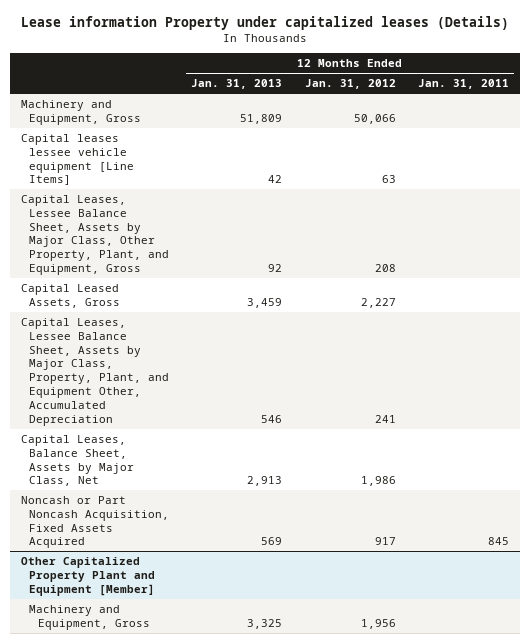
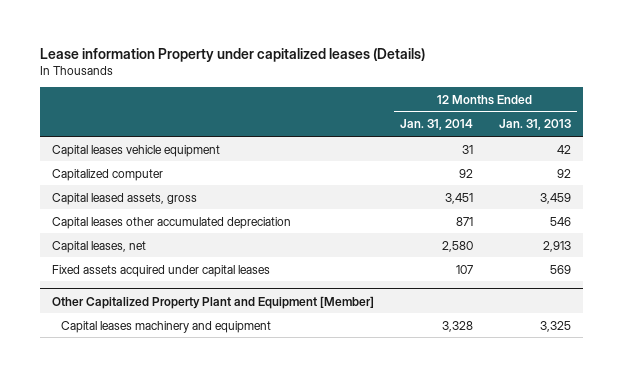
[304,79,396,90] Jan. 31, 2012 -> none
[417,79,509,90] Jan. 31, 2011 -> none
none -> [399,119,473,131] Jan. 31, 2014
[20,100,142,125] Machinery and Equipment, Gross -> none
[20,195,170,276] Capital Leases, Lessee Balance Sheet, Assets by Major Class, Other Property, Plant, and Equipment, Gross -> none
[20,134,135,186] Capital leases lessee vehicle equipment [Line Items] -> [52,144,221,157] Capital leases vehicle equipment
none -> [52,168,164,181] Capitalized computer
[20,284,121,308] Capital Leased Assets, Gross -> [52,192,198,205] Capital leased assets, gross
[20,318,170,426] Capital Leases, Lessee Balance Sheet, Assets by Major Class, Property, Plant, and Equipment Other, Accumulated Depreciation -> [52,216,292,229] Capital leases other accumulated depreciation
[20,435,135,487] Capital Leases, Balance Sheet, Assets by Major Class, Net -> [52,240,147,253] Capital leases, net
[20,496,170,549] Noncash or Part Noncash Acquisition, Fixed Assets Acquired -> [52,264,271,277] Fixed assets acquired under capital leases
[29,605,150,630] Machinery and Equipment, Gross -> [61,320,272,333] Capital leases machinery and equipment

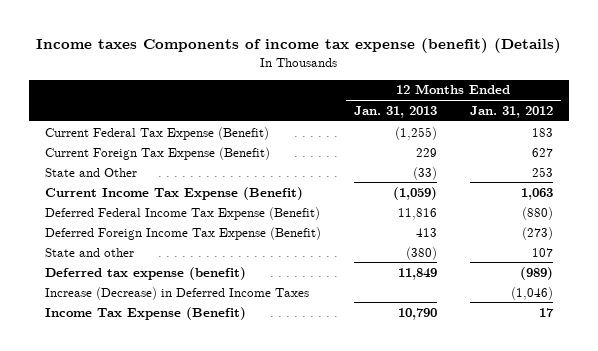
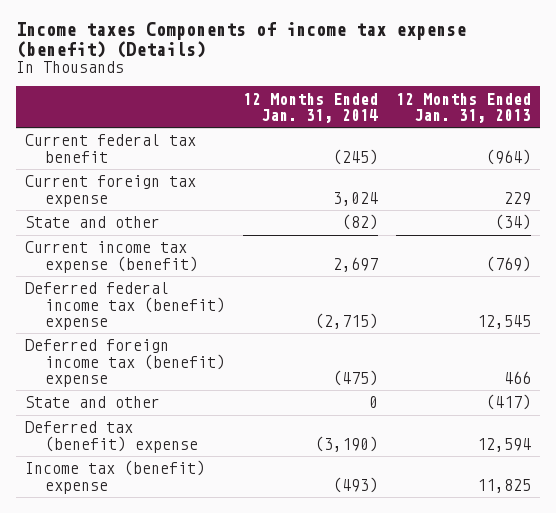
[469,105,553,118] Jan. 31, 2012 -> none
none -> [242,92,378,123] 12 Months Ended Jan. 31, 2014
[45,286,310,300] Increase (Decrease) in Deferred Income Taxes -> none
[45,126,270,140] Current Federal Tax Expense (Benefit) -> [24,134,196,163] Current federal tax benefit
[394,126,437,140] (1,255) -> [485,148,531,165] (964)
[45,146,271,160] Current Foreign Tax Expense (Benefit) -> [24,175,196,207] Current foreign tax expense
[45,167,138,177] State and Other -> [24,216,160,229] State and other
[412,166,437,180] (33) -> [494,214,531,231] (34)
[45,186,304,200] Current Income Tax Expense (Benefit) -> [24,241,199,273] Current income tax expense (benefit)
[392,186,437,200] (1,059) -> [485,255,531,272] (769)
[45,206,321,220] Deferred Federal Income Tax Expense (Benefit) -> [24,282,226,330] Deferred federal income tax (benefit) expense
[397,207,437,220] 11,816 -> [476,314,531,329] 12,545
[45,226,322,240] Deferred Foreign Income Tax Expense (Benefit) -> [24,339,226,387] Deferred foreign income tax (benefit) expense
[415,227,437,237] 413 -> [503,370,531,384] 466
[405,246,437,260] (380) -> [485,394,531,411] (417)
[45,266,247,280] Deferred tax expense (benefit) -> [24,421,199,453] Deferred tax (benefit) expense
[397,267,437,280] 11,849 -> [476,437,531,452] 12,594
[45,306,247,320] Income Tax Expense (Benefit) -> [24,460,205,494] Income tax (benefit) expense
[397,307,437,320] 10,790 -> [476,478,531,493] 11,825

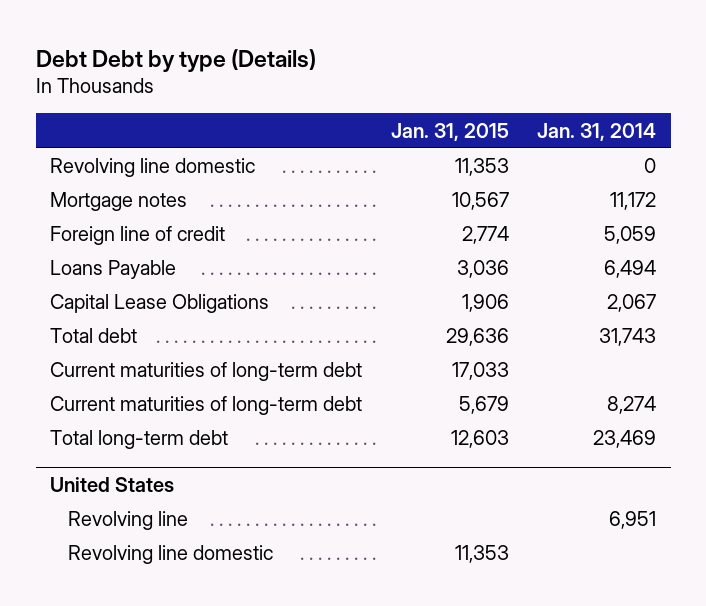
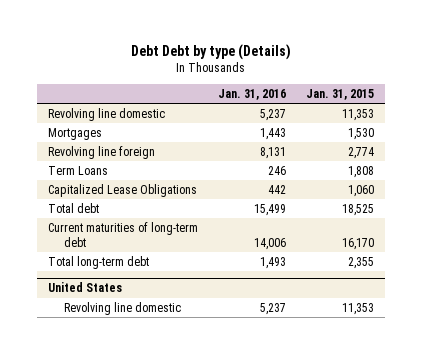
[537,122,657,141] Jan. 31, 2014 -> none
none -> [217,88,286,100] Jan. 31, 2016
[50,192,188,212] Mortgage notes -> none
[50,396,363,416] Current maturities of long-term debt -> none
none -> [47,127,102,140] Mortgages
[50,226,226,246] Foreign line of credit -> [47,145,155,159] Revolving line foreign
[50,260,177,280] Loans Payable -> [47,165,108,175] Term Loans
[456,260,509,279] 3,036 -> [348,165,375,178] 1,808
[50,294,270,314] Capital Lease Obligations -> [47,183,197,197] Capitalized Lease Obligations
[461,294,509,313] 1,906 -> [348,184,375,197] 1,060
[445,328,509,347] 29,636 -> [342,203,375,216] 18,525
[451,362,509,381] 17,033 -> [342,238,375,251] 16,170
[450,430,509,449] 12,603 -> [348,256,375,269] 2,355
[67,511,188,531] Revolving line -> none

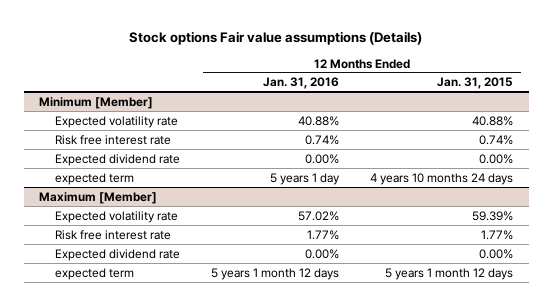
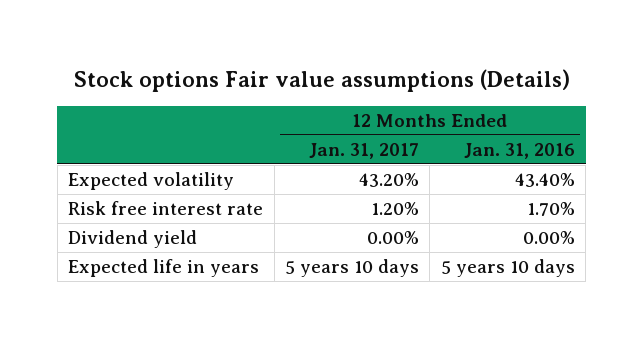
[437,77,514,90] Jan. 31, 2015 -> none
none -> [309,142,420,159] Jan. 31, 2017
[39,96,154,109] Minimum [Member] -> none
[39,191,158,204] Maximum [Member] -> none
[54,210,178,223] Expected volatility rate -> none
[54,229,171,240] Risk free interest rate -> none
[54,248,180,261] Expected dividend rate -> none
[54,267,134,280] expected term -> none
[54,115,178,128] Expected volatility rate -> [68,171,235,190] Expected volatility
[297,115,339,126] 40.88% -> [514,172,575,187] 43.40%
[304,134,339,145] 0.74% -> [526,201,575,216] 1.70%
[54,153,180,166] Expected dividend rate -> [68,229,198,248] Dividend yield
[54,172,134,185] expected term -> [68,258,260,277] Expected life in years
[269,172,340,185] 5 years 1 day -> [440,258,575,277] 5 years 10 days

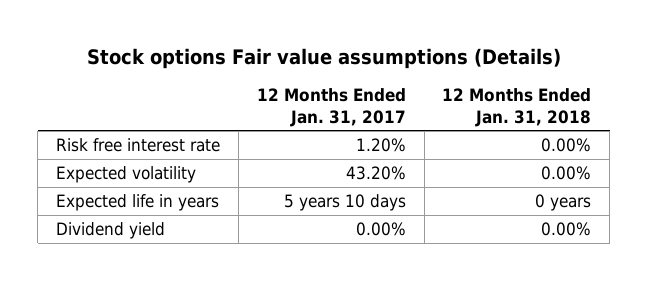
[463,142,575,159] Jan. 31, 2016 -> none
none -> [442,87,592,127] 12 Months Ended Jan. 31, 2018
[68,171,235,190] Expected volatility -> [56,166,197,184] Expected volatility
[68,229,198,248] Dividend yield -> [56,222,166,240] Dividend yield

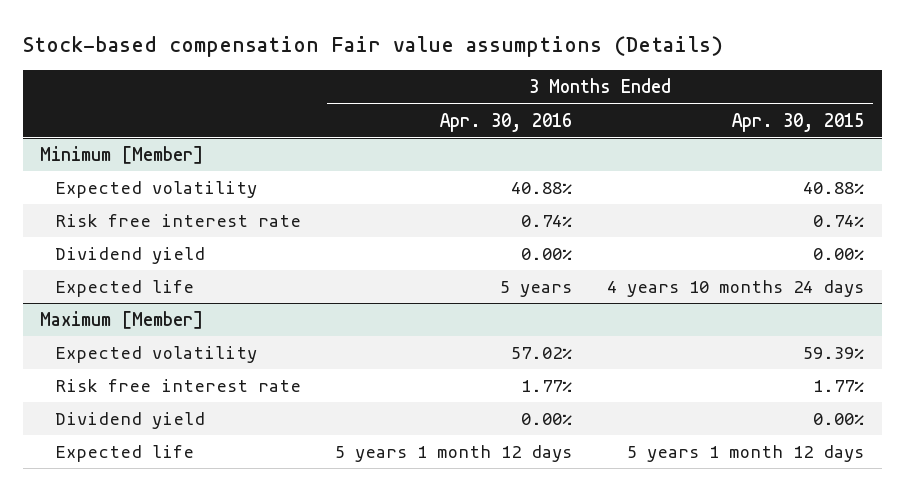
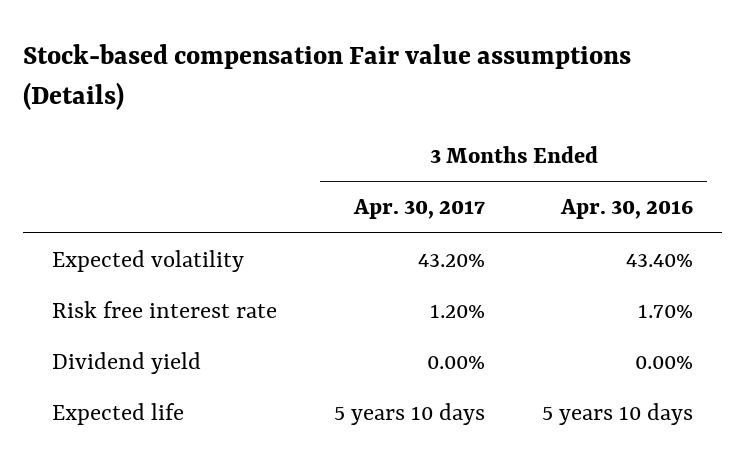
[732,112,865,132] Apr. 30, 2015 -> none
none -> [352,199,485,220] Apr. 30, 2017
[40,146,204,165] Minimum [Member] -> none
[54,247,205,265] Dividend yield -> none
[54,280,194,298] Expected life -> none
[40,311,204,330] Maximum [Member] -> none
[54,346,257,364] Expected volatility -> none
[54,379,301,393] Risk free interest rate -> none
[511,182,573,195] 40.88% -> [626,254,694,268] 43.40%
[521,215,573,228] 0.74% -> [638,304,694,319] 1.70%
[335,445,573,463] 5 years 1 month 12 days -> [542,403,694,426] 5 years 10 days

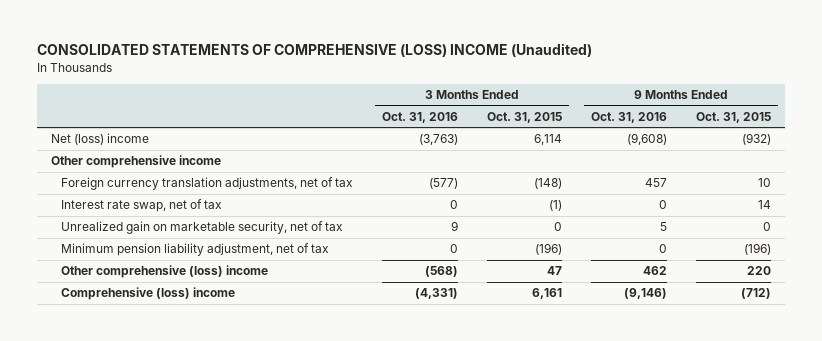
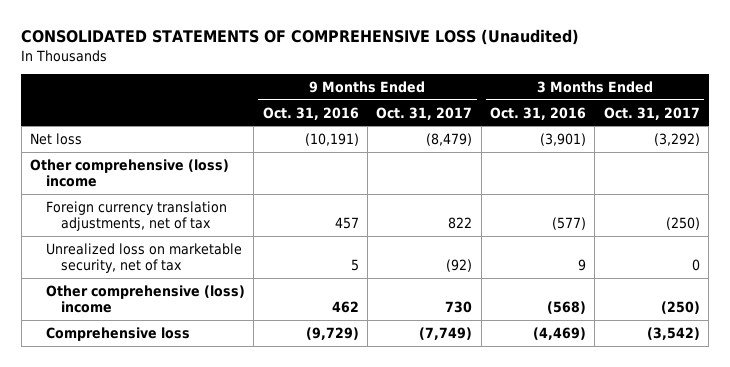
[36,43,592,58] CONSOLIDATED STATEMENTS OF COMPREHENSIVE (LOSS) INCOME (Unaudited) -> [21,29,580,46] CONSOLIDATED STATEMENTS OF COMPREHENSIVE LOSS (Unaudited)
[486,111,562,123] Oct. 31, 2015 -> none
[695,111,771,123] Oct. 31, 2015 -> none
none -> [376,106,473,120] Oct. 31, 2017
none -> [603,106,700,120] Oct. 31, 2017
[51,133,150,146] Net (loss) income -> [30,132,83,145] Net loss
[418,134,458,146] (3,763) -> [540,132,587,146] (3,901)
[626,133,667,146] (9,608) -> [304,132,359,146] (10,191)
[51,155,222,169] Other comprehensive income -> [30,158,230,187] Other comprehensive (loss) income
[60,199,222,213] Interest rate swap, net of tax -> none
[60,243,329,257] Minimum pension liability adjustment, net of tax -> none
[60,221,343,235] Unrealized gain on marketable security, net of tax -> [45,242,242,273] Unrealized loss on marketable security, net of tax
[60,287,235,301] Comprehensive (loss) income -> [45,326,190,341] Comprehensive loss
[414,288,458,300] (4,331) -> [533,326,587,340] (4,469)
[623,288,667,300] (9,146) -> [305,326,359,340] (9,729)

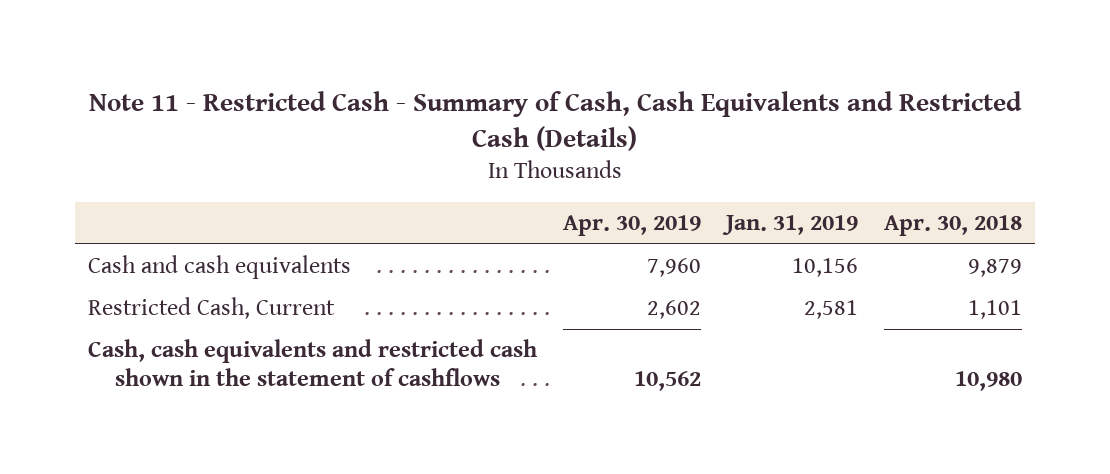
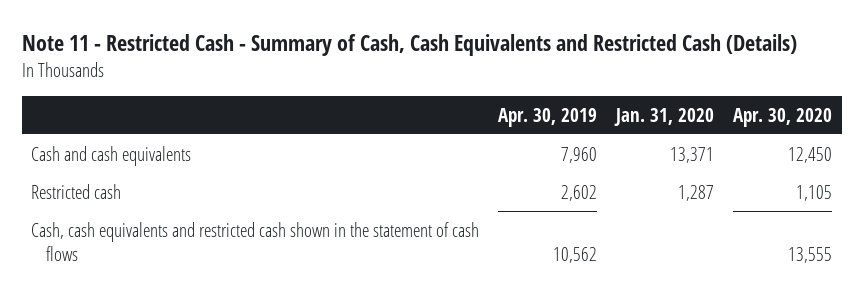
[722,215,859,236] Jan. 31, 2019 -> none
[884,215,1023,237] Apr. 30, 2018 -> none
none -> [614,107,715,126] Jan. 31, 2020
none -> [733,107,833,127] Apr. 30, 2020
[87,297,335,320] Restricted Cash, Current -> [31,183,122,199] Restricted cash
[87,339,537,386] Cash, cash equivalents and restricted cash shown in the statement of cashflows -> [31,221,480,261] Cash, cash equivalents and restricted cash shown in the statement of cash flows

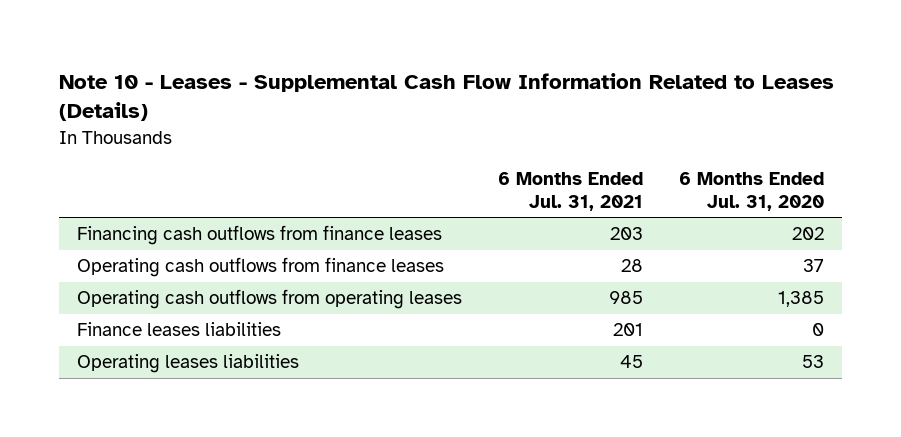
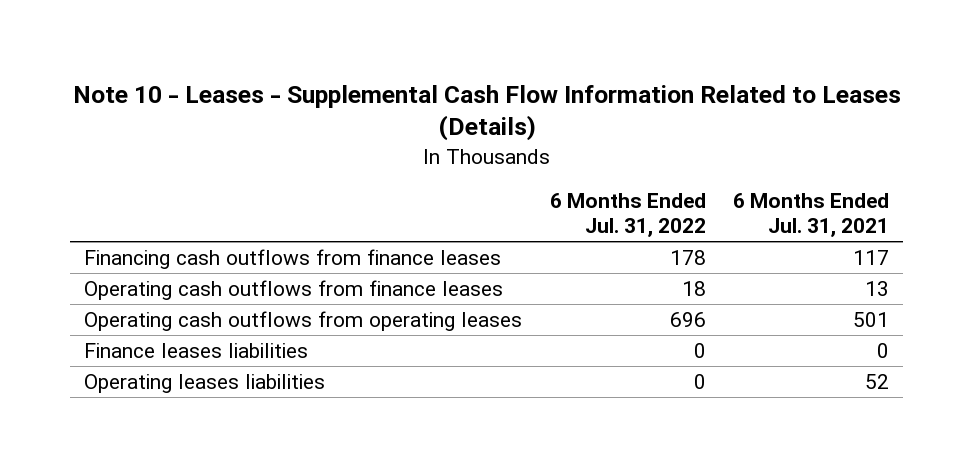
[678,171,824,211] 6 Months Ended Jul. 31, 2020 -> none
none -> [549,193,706,237] 6 Months Ended Jul. 31, 2022
[609,227,643,241] 203 -> [853,250,890,266] 117
[620,259,643,273] 28 -> [865,281,890,297] 13
[608,291,643,305] 985 -> [853,312,890,328] 501
[612,323,643,337] 201 -> [877,343,890,359] 0
[619,355,643,369] 45 -> [865,374,890,390] 52

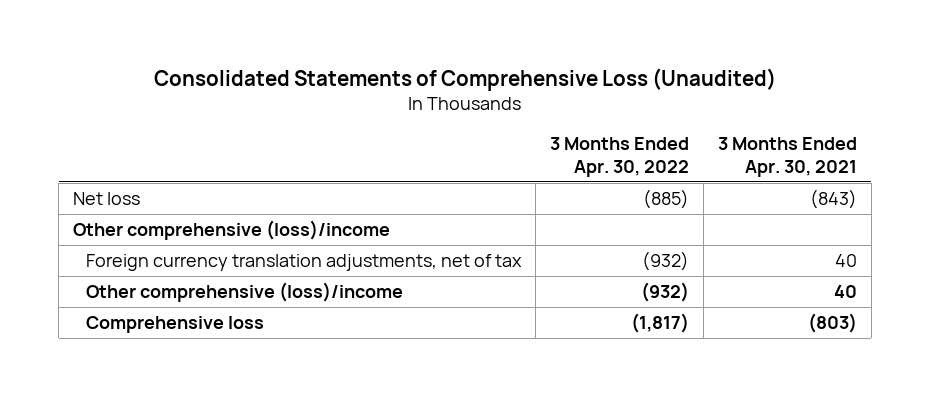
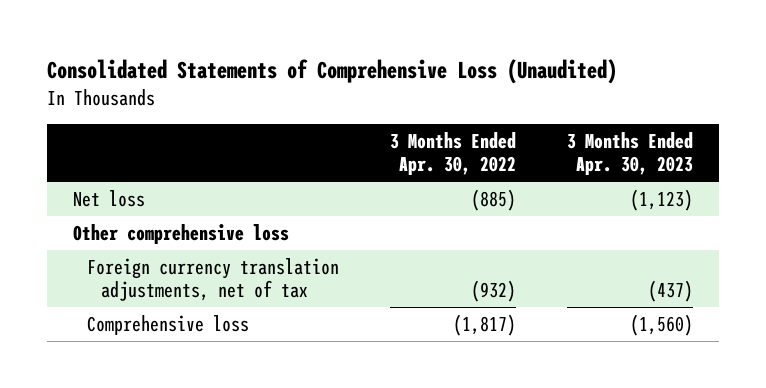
[717,137,857,177] 3 Months Ended Apr. 30, 2021 -> none
none -> [567,132,694,176] 3 Months Ended Apr. 30, 2023
[73,220,391,241] Other comprehensive (loss)/income -> [72,223,289,244] Other comprehensive loss
[86,282,404,303] Other comprehensive (loss)/income -> none

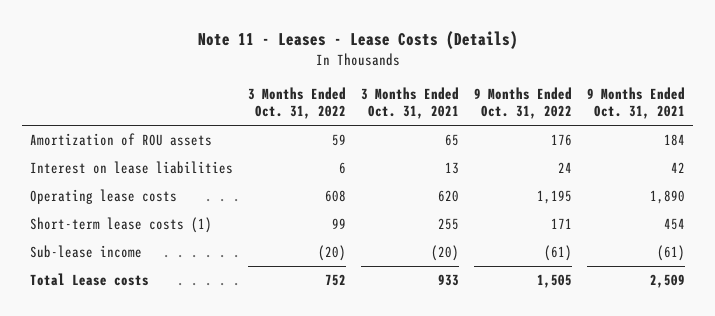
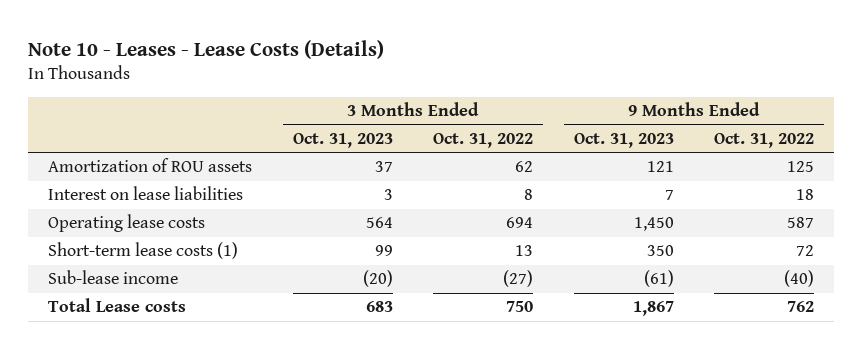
[197,31,518,50] Note 11 - Leases - Lease Costs (Details) -> [28,39,385,59] Note 10 - Leases - Lease Costs (Details)
[361,86,460,120] 3 Months Ended Oct. 31, 2021 -> none
[587,86,686,120] 9 Months Ended Oct. 31, 2021 -> none
none -> [292,132,393,148] Oct. 31, 2023
none -> [573,132,674,148] Oct. 31, 2023
[332,134,347,147] 59 -> [515,161,534,173] 62
[551,134,573,147] 176 -> [787,161,815,173] 125
[339,162,347,175] 6 -> [524,189,534,201] 8
[558,162,573,174] 24 -> [796,189,815,201] 18
[325,190,347,203] 608 -> [506,217,534,229] 694
[537,190,573,205] 1,195 -> [787,217,815,229] 587
[332,218,347,230] 99 -> [515,245,534,257] 13
[551,218,573,230] 171 -> [796,245,815,257] 72
[318,245,347,262] (20) -> [503,270,534,288] (27)
[544,245,573,262] (61) -> [784,270,815,288] (40)
[325,274,347,287] 752 -> [506,301,534,313] 750
[537,274,573,289] 1,505 -> [787,301,815,313] 762

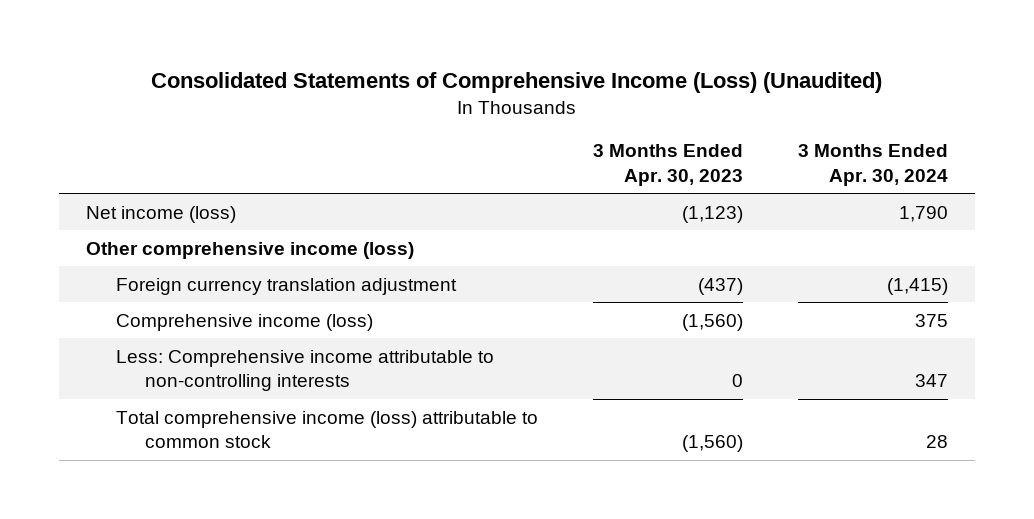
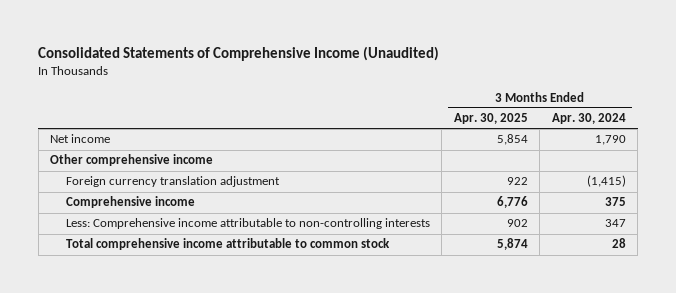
[151,72,883,94] Consolidated Statements of Comprehensive Income (Loss) (Unaudited) -> [38,45,440,61] Consolidated Statements of Comprehensive Income (Unaudited)
[592,144,743,186] 3 Months Ended Apr. 30, 2023 -> none
none -> [453,113,528,125] Apr. 30, 2025
[86,205,237,223] Net income (loss) -> [50,134,111,144] Net income
[86,241,415,259] Other comprehensive income (loss) -> [50,154,214,167] Other comprehensive income
[115,313,373,331] Comprehensive income (loss) -> [65,196,195,209] Comprehensive income
[115,410,538,448] Total comprehensive income (loss) attributable to common stock -> [65,238,390,251] Total comprehensive income attributable to common stock

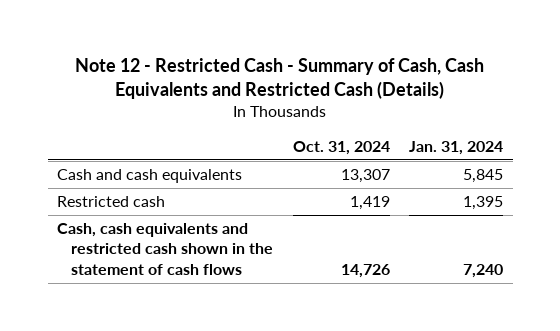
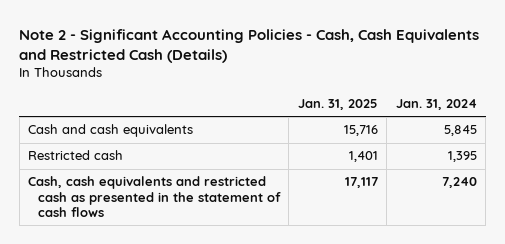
[75,57,485,99] Note 12 - Restricted Cash - Summary of Cash, Cash Equivalents and Restricted Cash (Details) -> [19,28,480,63] Note 2 - Significant Accounting Policies - Cash, Cash Equivalents and Restricted Cash (Details)
[292,140,390,155] Oct. 31, 2024 -> none
none -> [297,98,378,110] Jan. 31, 2025
[57,223,274,275] Cash, cash equivalents and restricted cash shown in the statement of cash flows -> [28,176,281,218] Cash, cash equivalents and restricted cash as presented in the statement of cash flows

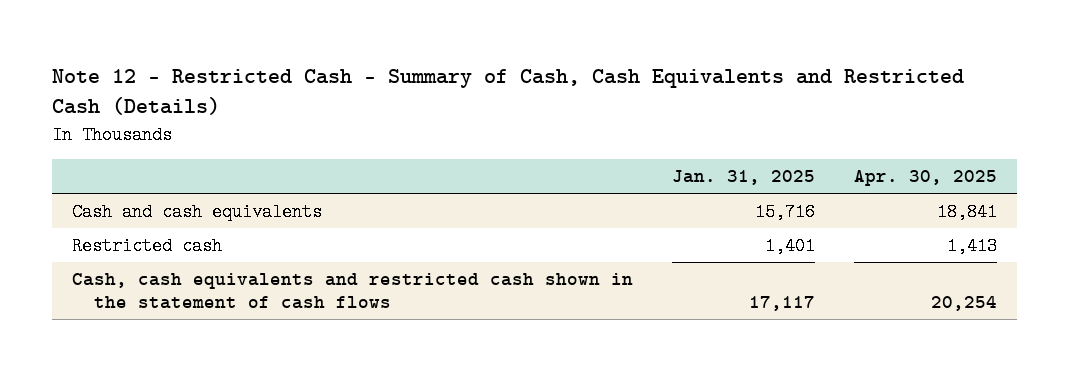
[19,28,480,63] Note 2 - Significant Accounting Policies - Cash, Cash Equivalents and Restricted Cash (Details) -> [52,68,965,116] Note 12 - Restricted Cash - Summary of Cash, Cash Equivalents and Restricted Cash (Details)
[395,98,477,110] Jan. 31, 2024 -> none
none -> [854,170,998,187] Apr. 30, 2025
[28,176,281,218] Cash, cash equivalents and restricted cash as presented in the statement of cash flows -> [71,273,633,309] Cash, cash equivalents and restricted cash shown in the statement of cash flows

